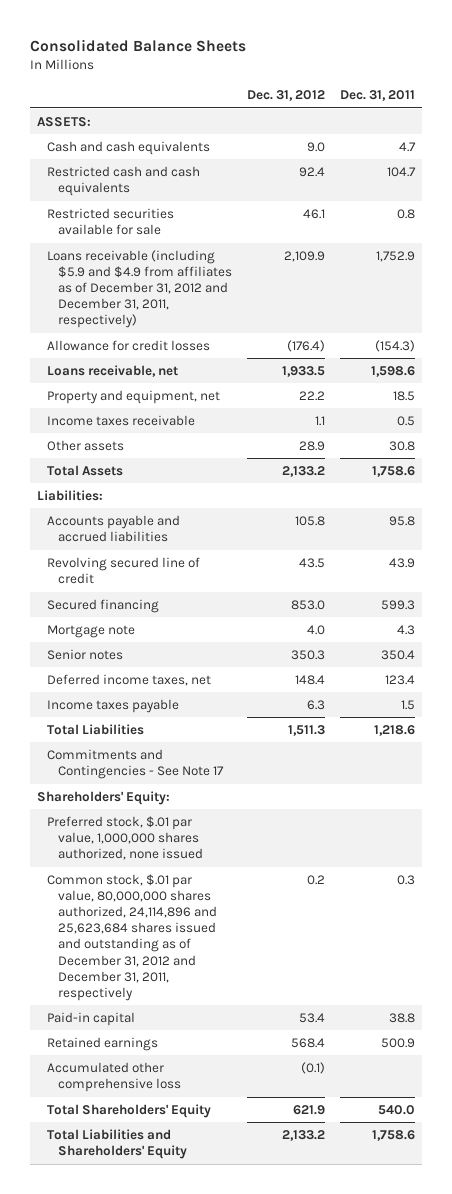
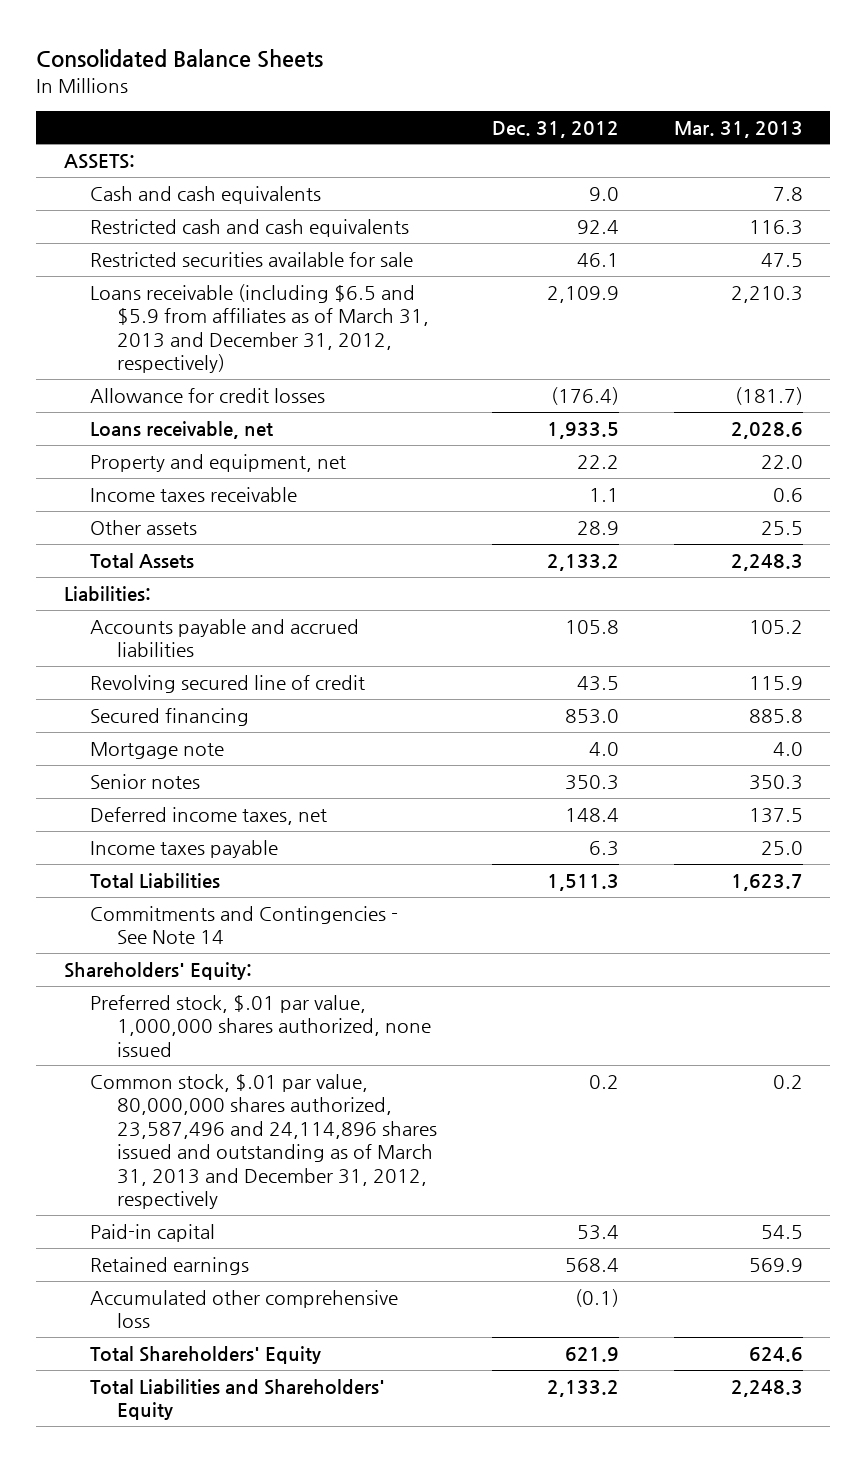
[339,90,415,102] Dec. 31, 2011 -> none
none -> [673,120,803,138] Mar. 31, 2013
[47,249,232,329] Loans receivable (including $5.9 and $4.9 from affiliates as of December 31, 2012 and December 31, 2011, respectively) -> [90,283,429,374] Loans receivable (including $6.5 and $5.9 from affiliates as of March 31, 2013 and December 31, 2012, respectively)
[47,748,224,780] Commitments and Contingencies - See Note 17 -> [90,905,399,945] Commitments and Contingencies - See Note 14
[47,873,217,1001] Common stock, $.01 par value, 80,000,000 shares authorized, 24,114,896 and 25,623,684 shares issued and outstanding as of December 31, 2012 and December 31, 2011, respectively -> [90,1073,437,1210] Common stock, $.01 par value, 80,000,000 shares authorized, 23,587,496 and 24,114,896 shares issued and outstanding as of March 31, 2013 and December 31, 2012, respectively

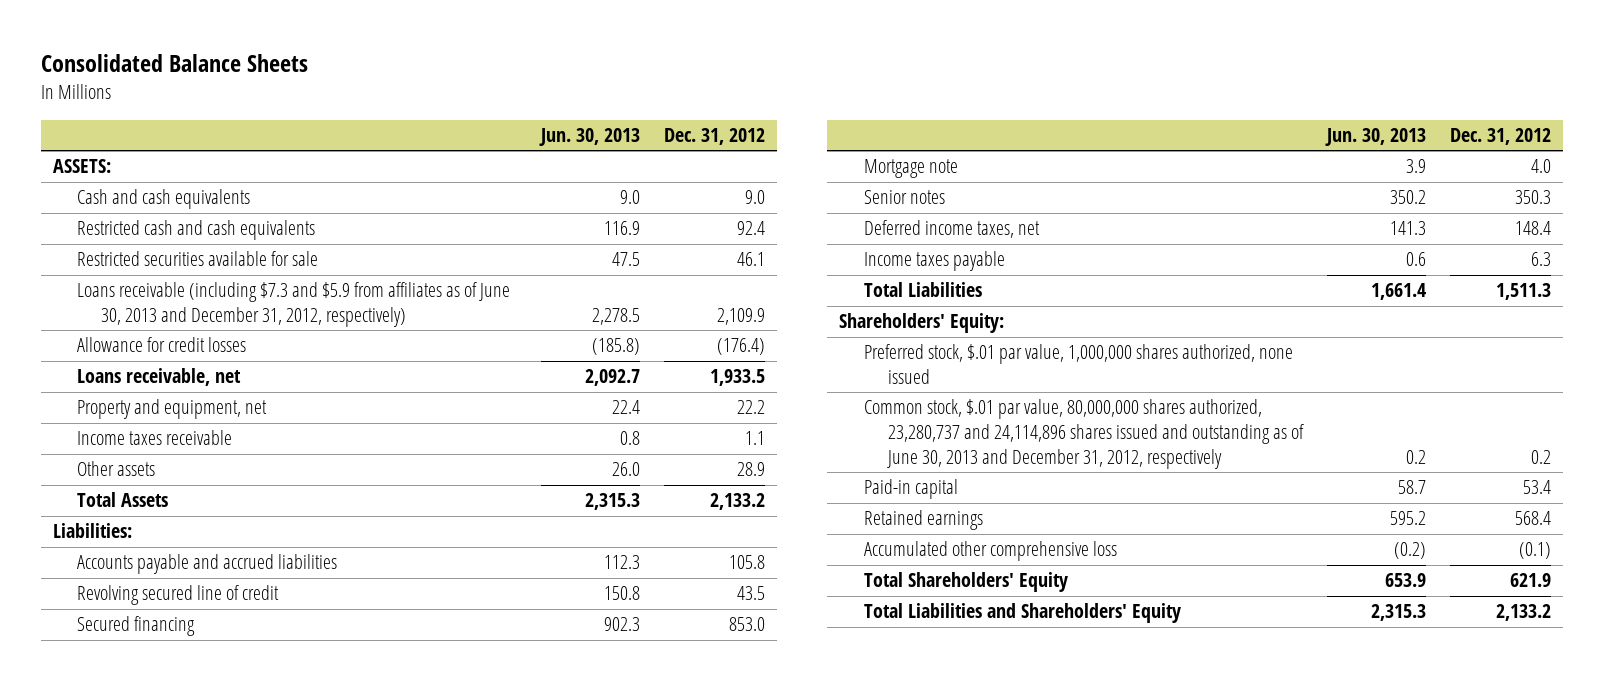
[673,120,803,138] Mar. 31, 2013 -> none
none -> [538,128,640,147] Jun. 30, 2013
[90,283,429,374] Loans receivable (including $6.5 and $5.9 from affiliates as of March 31, 2013 and December 31, 2012, respectively) -> [77,282,511,328] Loans receivable (including $7.3 and $5.9 from affiliates as of June 30, 2013 and December 31, 2012, respectively)
[90,905,399,945] Commitments and Contingencies - See Note 14 -> none
[90,1073,437,1210] Common stock, $.01 par value, 80,000,000 shares authorized, 23,587,496 and 24,114,896 shares issued and outstanding as of March 31, 2013 and December 31, 2012, respectively -> [863,399,1304,470] Common stock, $.01 par value, 80,000,000 shares authorized, 23,280,737 and 24,114,896 shares issued and outstanding as of June 30, 2013 and December 31, 2012, respectively

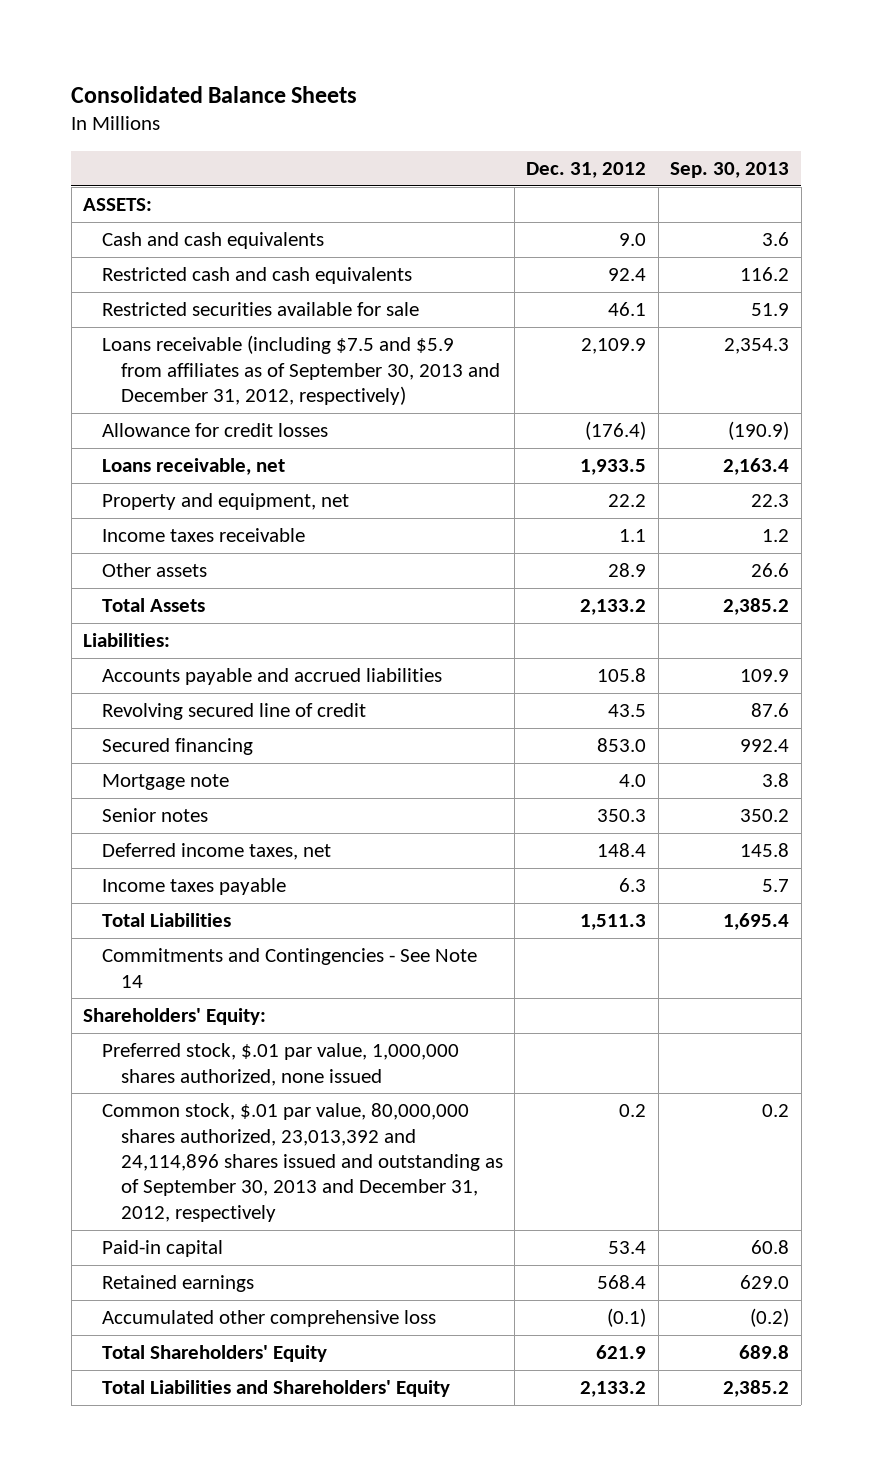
[538,128,640,147] Jun. 30, 2013 -> none
none -> [670,161,790,178] Sep. 30, 2013
[77,282,511,328] Loans receivable (including $7.3 and $5.9 from affiliates as of June 30, 2013 and December 31, 2012, respectively) -> [101,335,500,405] Loans receivable (including $7.5 and $5.9 from affiliates as of September 30, 2013 and December 31, 2012, respectively)
none -> [101,948,477,988] Commitments and Contingencies - See Note 14
[863,399,1304,470] Common stock, $.01 par value, 80,000,000 shares authorized, 23,280,737 and 24,114,896 shares issued and outstanding as of June 30, 2013 and December 31, 2012, respectively -> [101,1103,503,1222] Common stock, $.01 par value, 80,000,000 shares authorized, 23,013,392 and 24,114,896 shares issued and outstanding as of September 30, 2013 and December 31, 2012, respectively

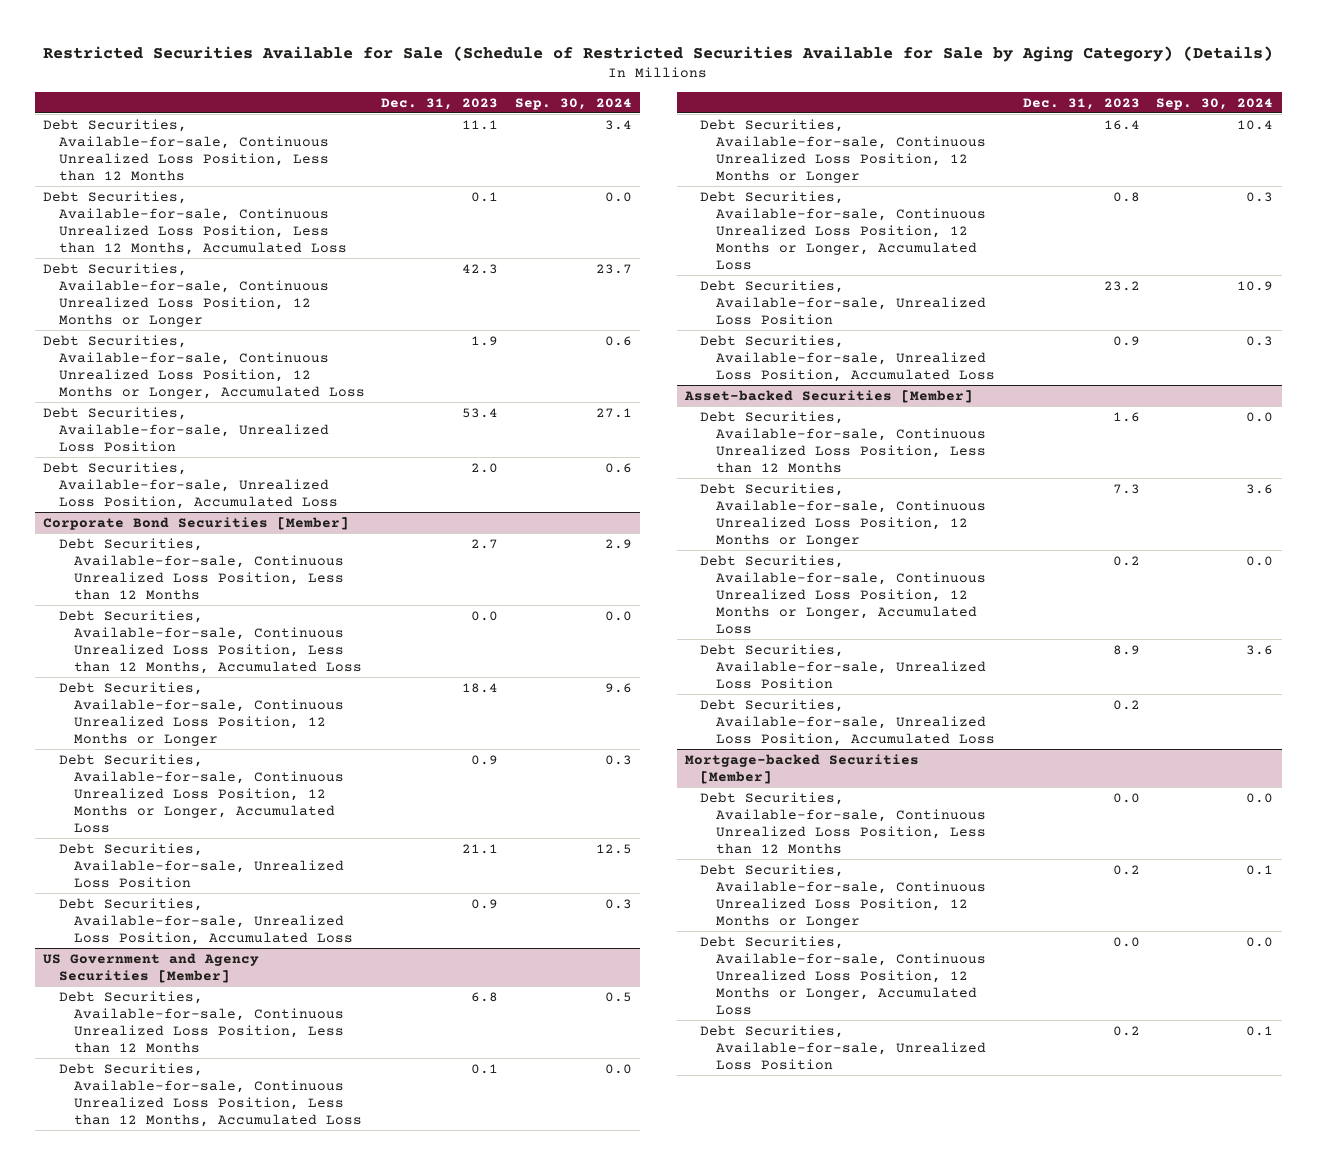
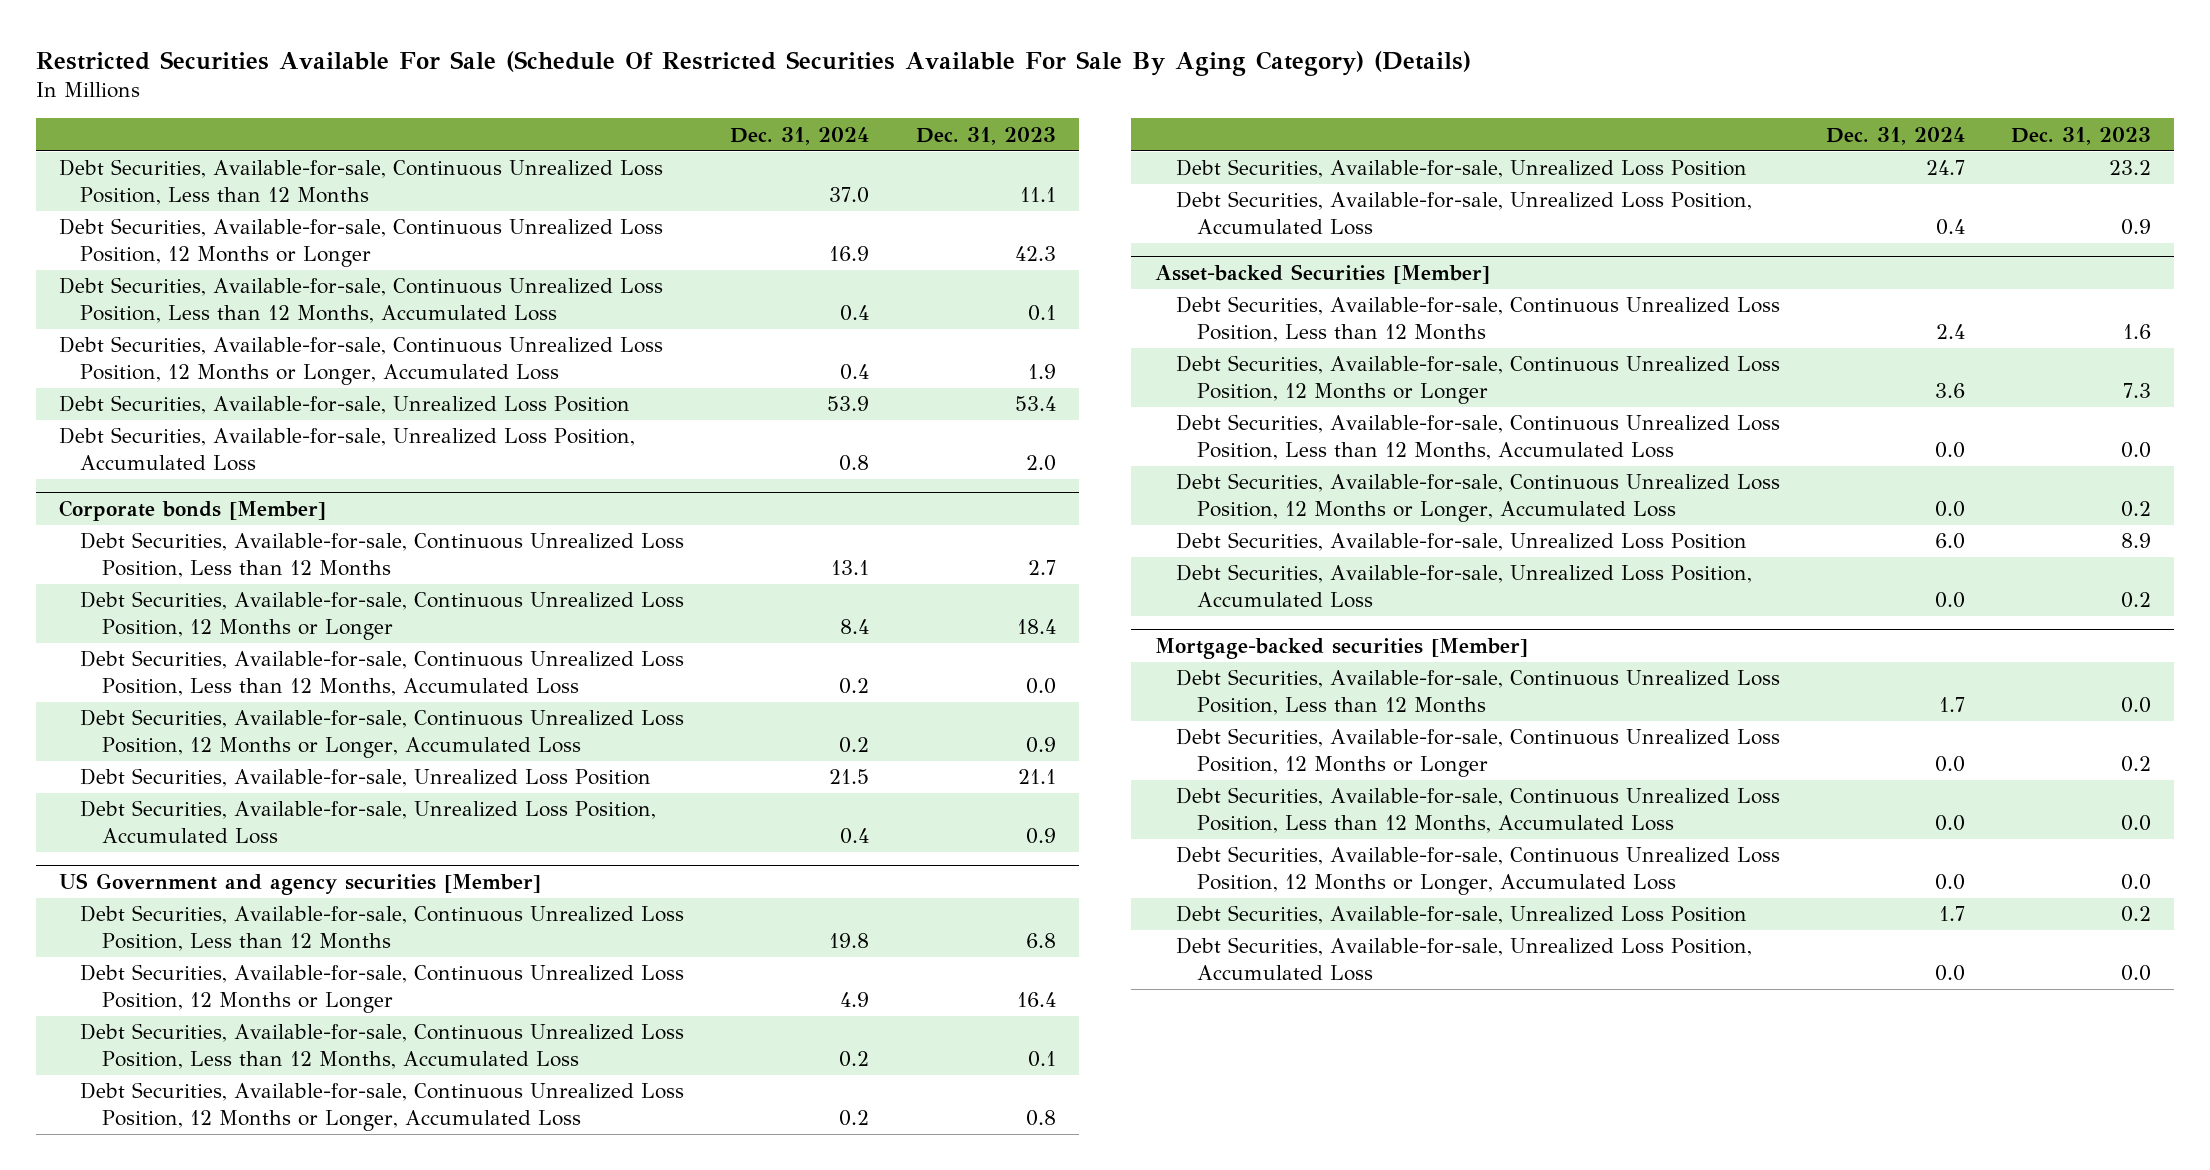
[43,45,1274,62] Restricted Securities Available for Sale (Schedule of Restricted Securities Available for Sale by Aging Category) (Details) -> [35,50,1471,76] Restricted Securities Available For Sale (Schedule Of Restricted Securities Available For Sale By Aging Category) (Details)
[514,97,632,110] Sep. 30, 2024 -> none
none -> [730,126,870,145] Dec. 31, 2024
[43,190,347,255] Debt Securities, Available-for-sale, Continuous Unrealized Loss Position, Less than 12 Months, Accumulated Loss -> [58,277,663,324] Debt Securities, Available-for-sale, Continuous Unrealized Loss Position, Less than 12 Months, Accumulated Loss
[43,516,350,530] Corporate Bond Securities [Member] -> [58,499,326,521] Corporate bonds [Member]
[58,609,363,674] Debt Securities, Available-for-sale, Continuous Unrealized Loss Position, Less than 12 Months, Accumulated Loss -> none
none -> [80,650,685,697] Debt Securities, Available-for-sale, Continuous Unrealized Loss Position, Less than 12 Months, Accumulated Loss
[43,952,260,983] US Government and Agency Securities [Member] -> [58,872,541,895] US Government and agency securities [Member]
[58,1062,363,1127] Debt Securities, Available-for-sale, Continuous Unrealized Loss Position, Less than 12 Months, Accumulated Loss -> none
none -> [80,1023,685,1070] Debt Securities, Available-for-sale, Continuous Unrealized Loss Position, Less than 12 Months, Accumulated Loss
none -> [1175,414,1780,461] Debt Securities, Available-for-sale, Continuous Unrealized Loss Position, Less than 12 Months, Accumulated Loss
[684,753,919,784] Mortgage-backed Securities [Member] -> [1154,637,1528,659] Mortgage-backed securities [Member]
none -> [1175,787,1780,834] Debt Securities, Available-for-sale, Continuous Unrealized Loss Position, Less than 12 Months, Accumulated Loss
none -> [1175,937,1752,982] Debt Securities, Available-for-sale, Unrealized Loss Position, Accumulated Loss

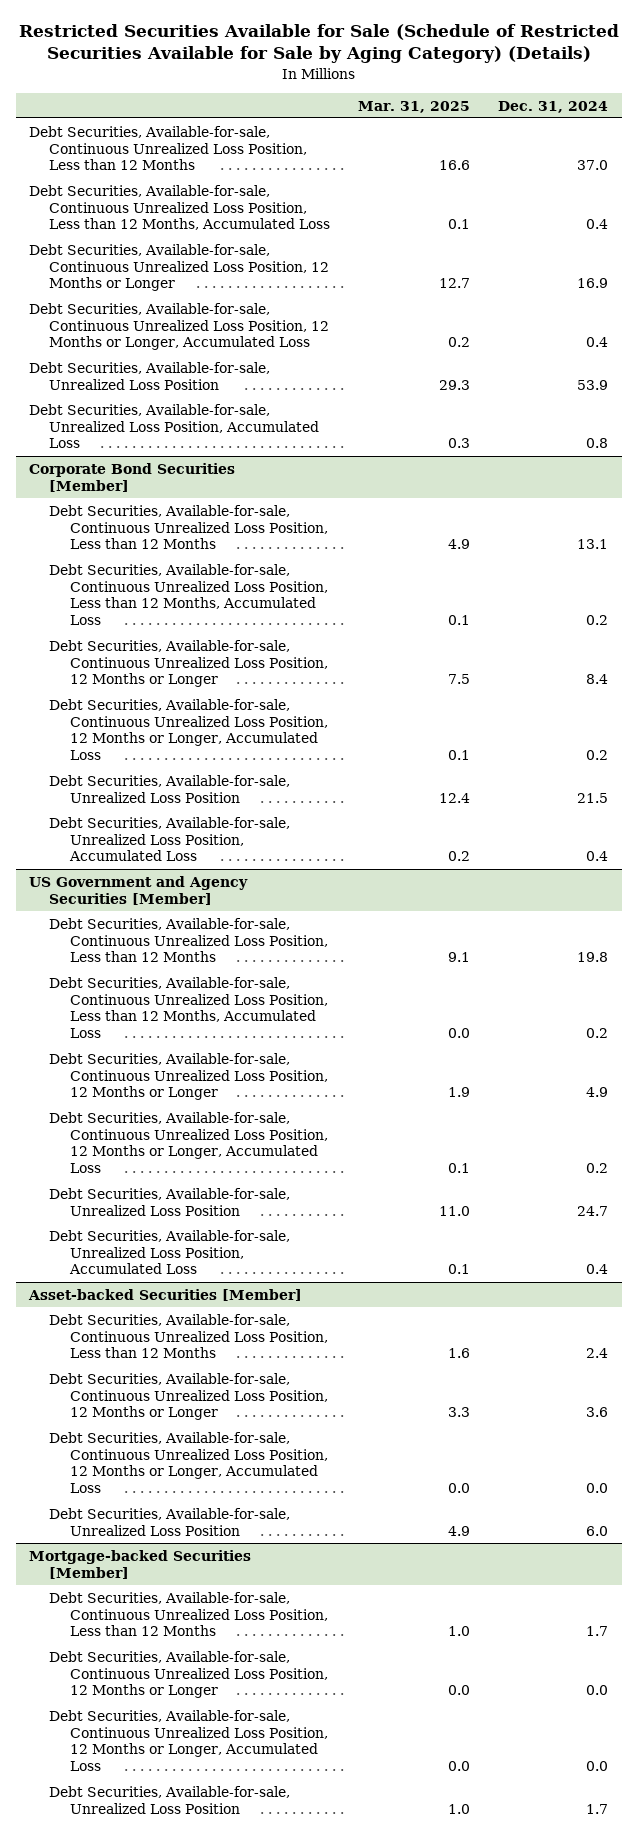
[35,50,1471,76] Restricted Securities Available For Sale (Schedule Of Restricted Securities Available For Sale By Aging Category) (Details) -> [18,24,619,64] Restricted Securities Available for Sale (Schedule of Restricted Securities Available for Sale by Aging Category) (Details)
[915,126,1056,145] Dec. 31, 2023 -> none
none -> [358,100,471,113] Mar. 31, 2025
[58,218,663,268] Debt Securities, Available-for-sale, Continuous Unrealized Loss Position, 12 Months or Longer -> [29,243,330,292] Debt Securities, Available-for-sale, Continuous Unrealized Loss Position, 12 Months or Longer
[58,499,326,521] Corporate bonds [Member] -> [29,462,236,492] Corporate Bond Securities [Member]
[80,591,685,641] Debt Securities, Available-for-sale, Continuous Unrealized Loss Position, 12 Months or Longer -> none
none -> [49,639,328,688] Debt Securities, Available-for-sale, Continuous Unrealized Loss Position, 12 Months or Longer
[58,872,541,895] US Government and agency securities [Member] -> [29,875,249,905] US Government and Agency Securities [Member]
[80,964,685,1014] Debt Securities, Available-for-sale, Continuous Unrealized Loss Position, 12 Months or Longer -> none
none -> [49,1052,328,1101] Debt Securities, Available-for-sale, Continuous Unrealized Loss Position, 12 Months or Longer
[1175,414,1780,461] Debt Securities, Available-for-sale, Continuous Unrealized Loss Position, Less than 12 Months, Accumulated Loss -> none
[1175,564,1752,609] Debt Securities, Available-for-sale, Unrealized Loss Position, Accumulated Loss -> none
[1154,637,1528,659] Mortgage-backed securities [Member] -> [29,1549,252,1579] Mortgage-backed Securities [Member]
[1175,787,1780,834] Debt Securities, Available-for-sale, Continuous Unrealized Loss Position, Less than 12 Months, Accumulated Loss -> none
[1175,937,1752,982] Debt Securities, Available-for-sale, Unrealized Loss Position, Accumulated Loss -> none

